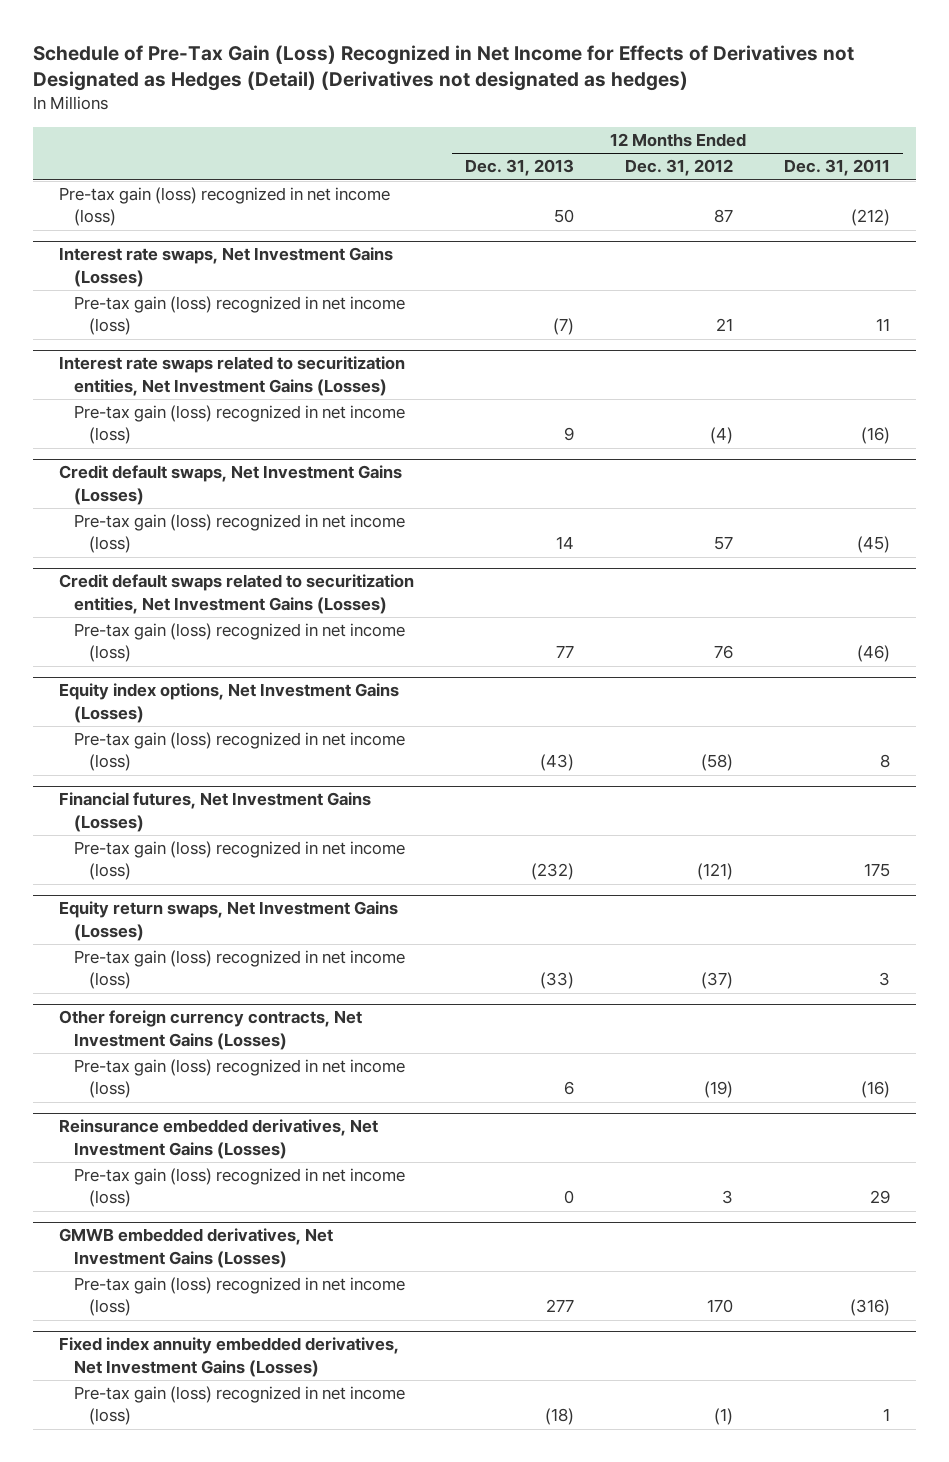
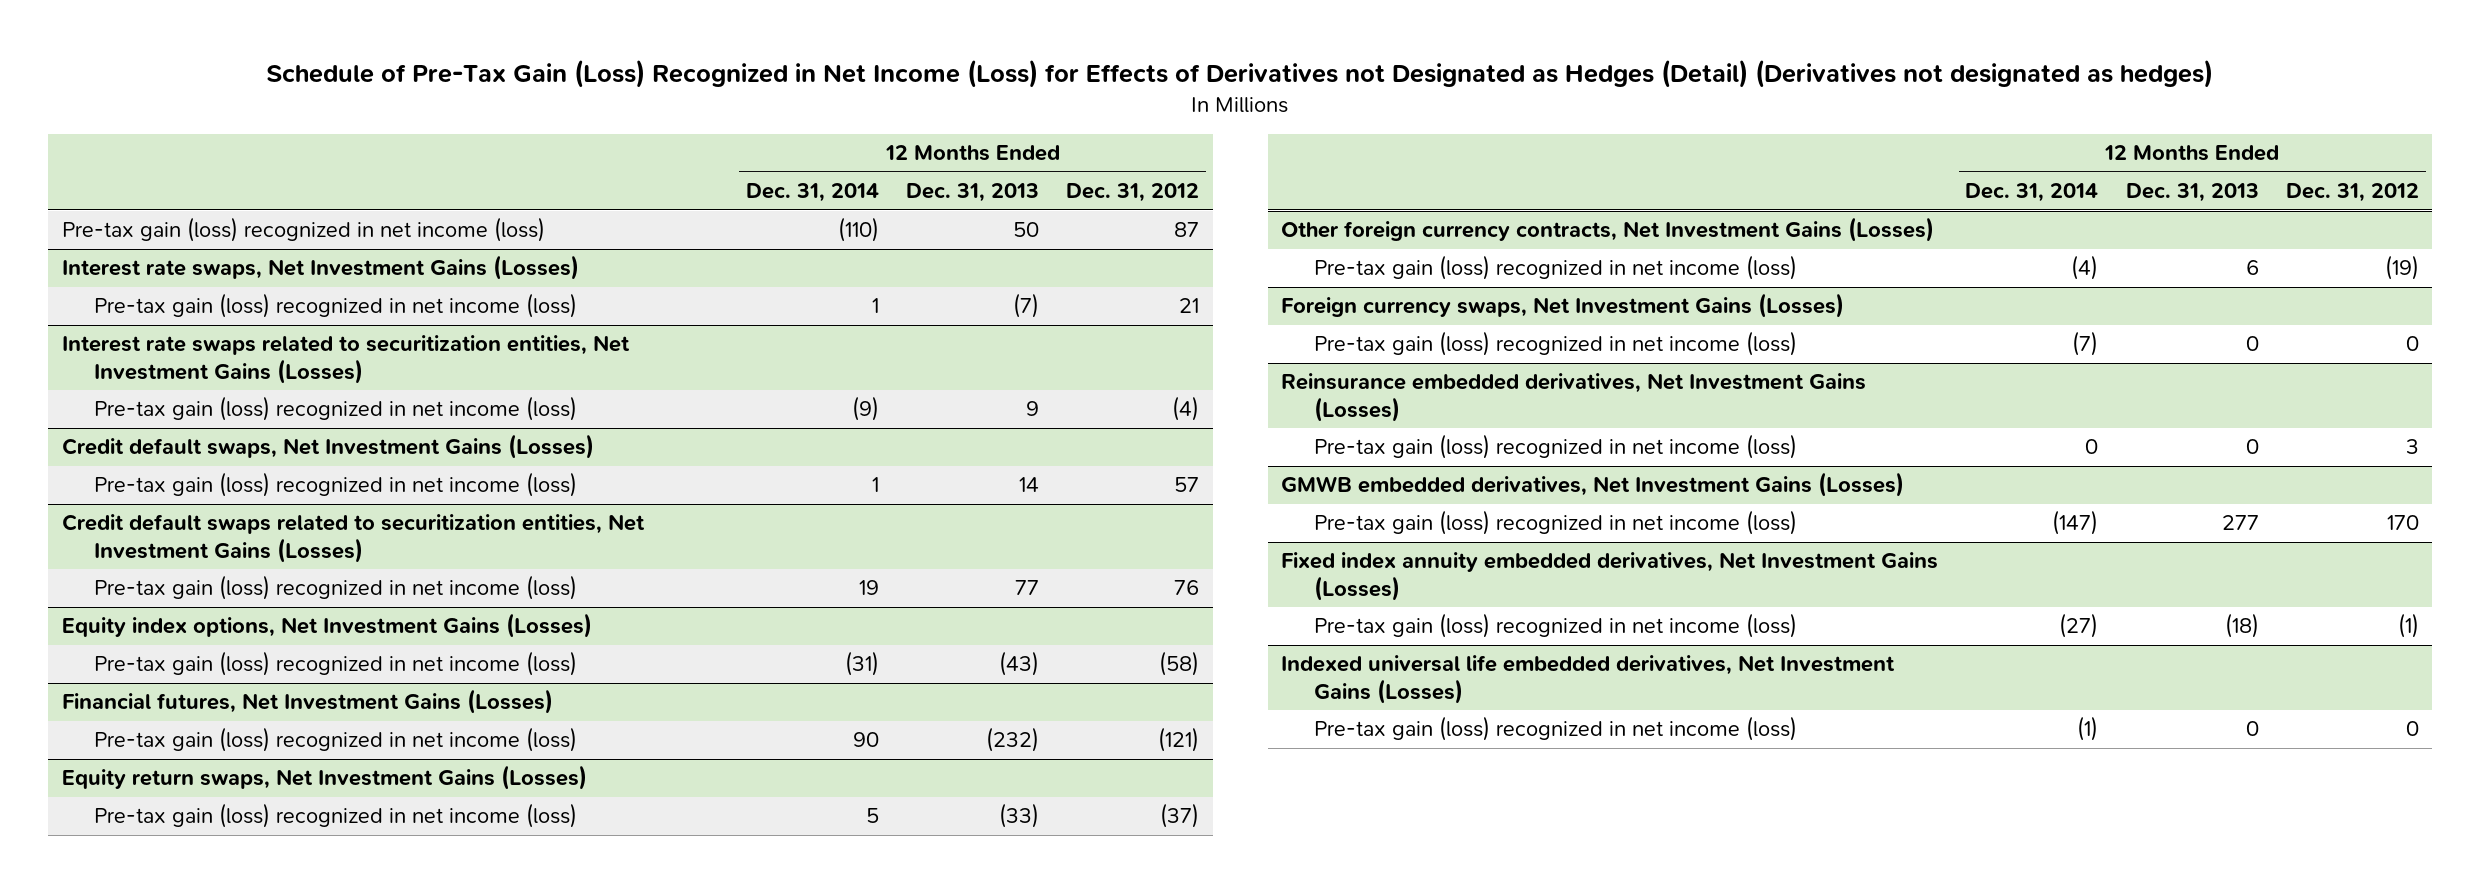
[33,44,855,92] Schedule of Pre-Tax Gain (Loss) Recognized in Net Income for Effects of Derivatives not Designated as Hedges (Detail) (Derivatives not designated as hedges) -> [266,59,2214,89] Schedule of Pre-Tax Gain (Loss) Recognized in Net Income (Loss) for Effects of Derivatives not Designated as Hedges (Detail) (Derivatives not designated as hedges)
[784,159,891,177] Dec. 31, 2011 -> none
none -> [745,183,879,203] Dec. 31, 2014
none -> [1281,293,1845,319] Foreign currency swaps, Net Investment Gains (Losses)
none -> [1313,331,1797,357] Pre-tax gain (loss) recognized in net income (loss)
none -> [1281,655,1896,704] Indexed universal life embedded derivatives, Net Investment Gains (Losses)
none -> [1313,716,1797,742] Pre-tax gain (loss) recognized in net income (loss)

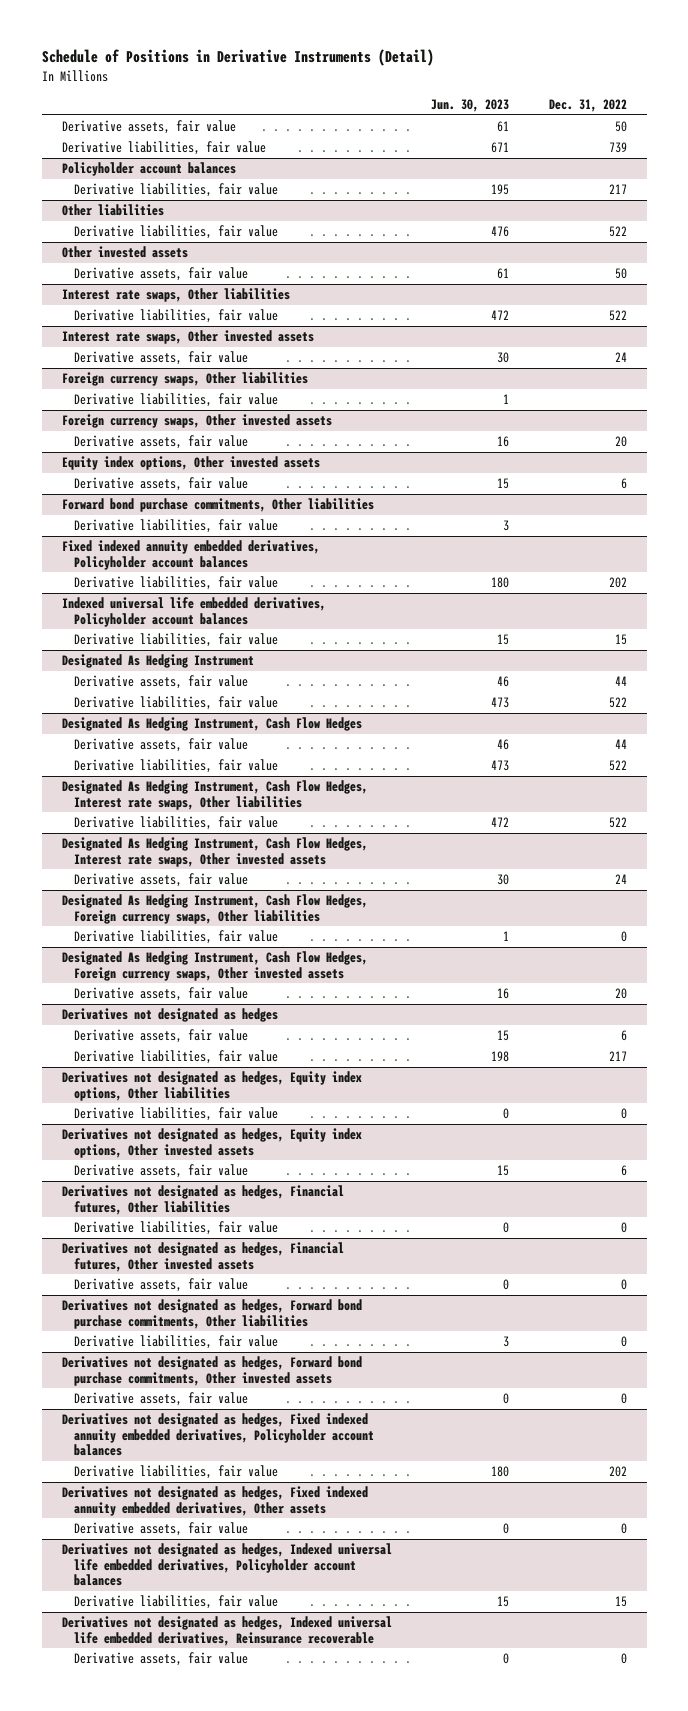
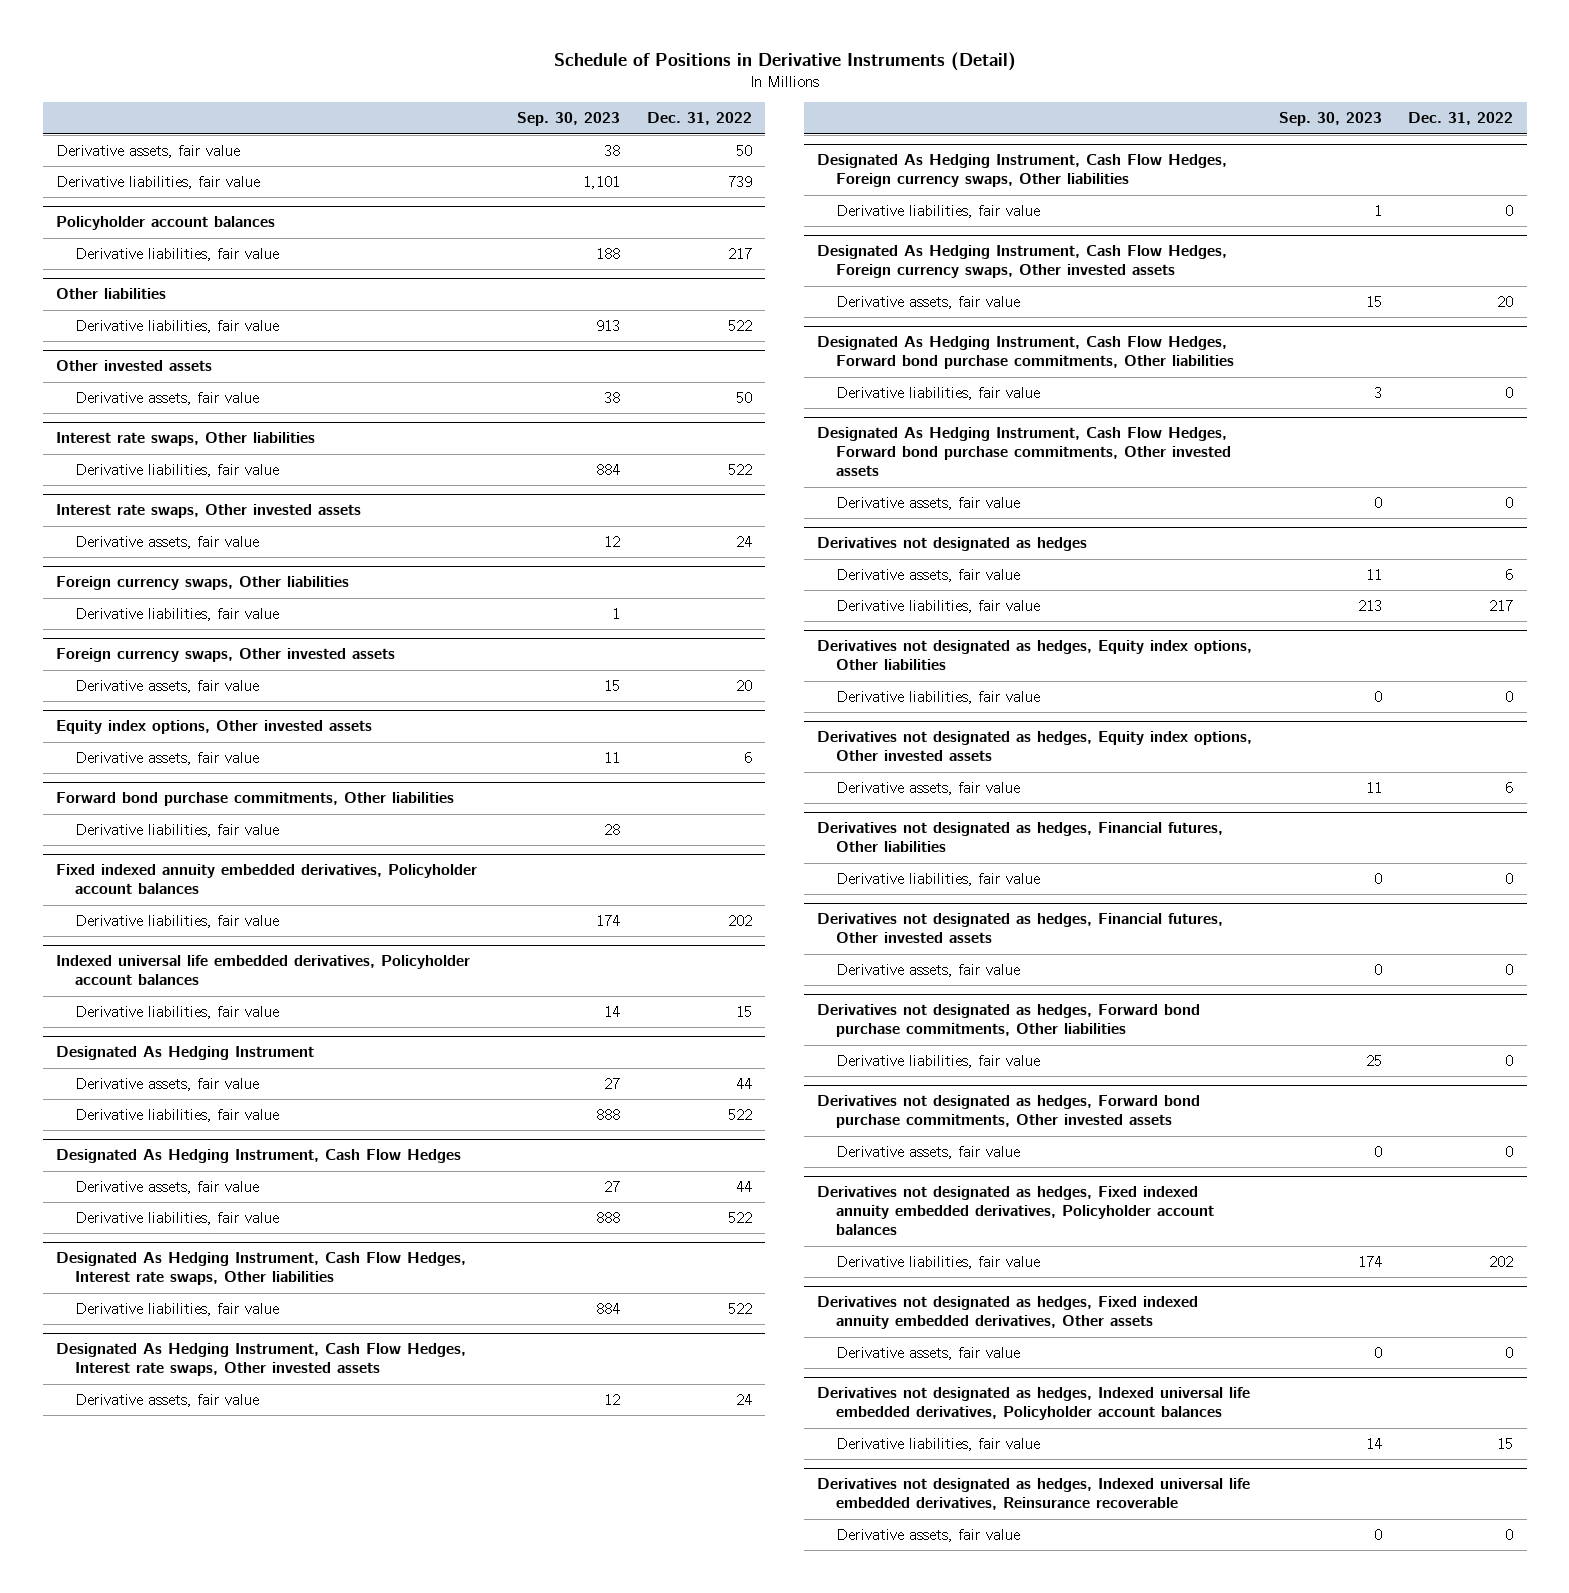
[431,99,510,113] Jun. 30, 2023 -> none
none -> [517,112,621,127] Sep. 30, 2023
none -> [817,336,1235,370] Designated As Hedging Instrument, Cash Flow Hedges, Forward bond purchase commitments, Other liabilities
none -> [836,386,1041,400] Derivative liabilities, fair value
none -> [817,427,1232,477] Designated As Hedging Instrument, Cash Flow Hedges, Forward bond purchase commitments, Other invested assets
none -> [836,496,1021,510] Derivative assets, fair value

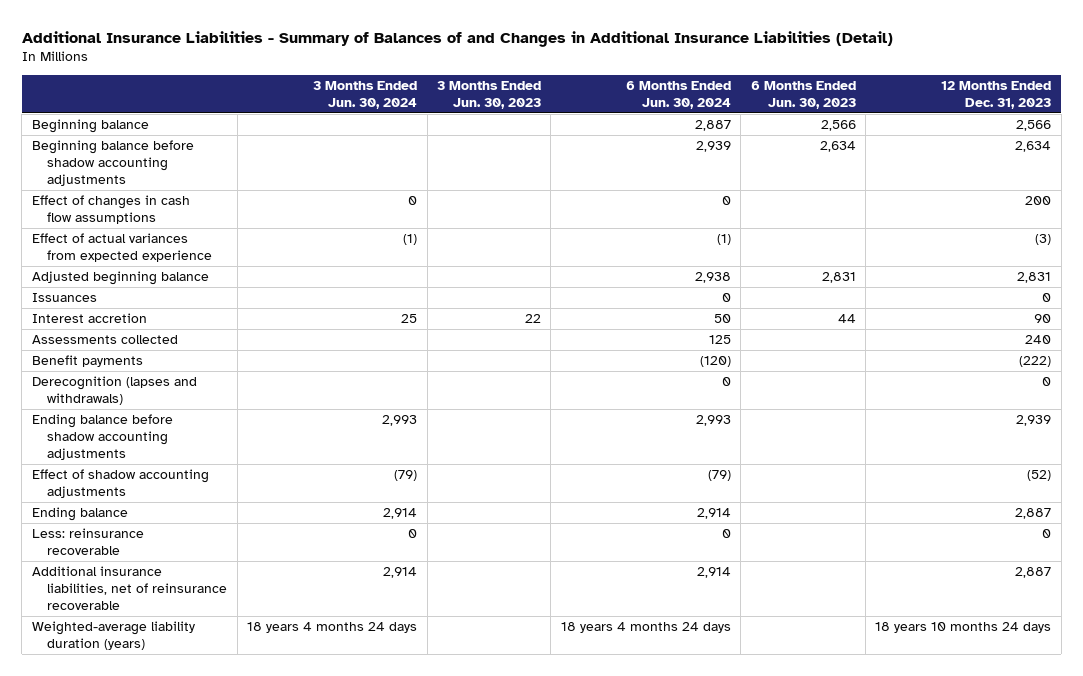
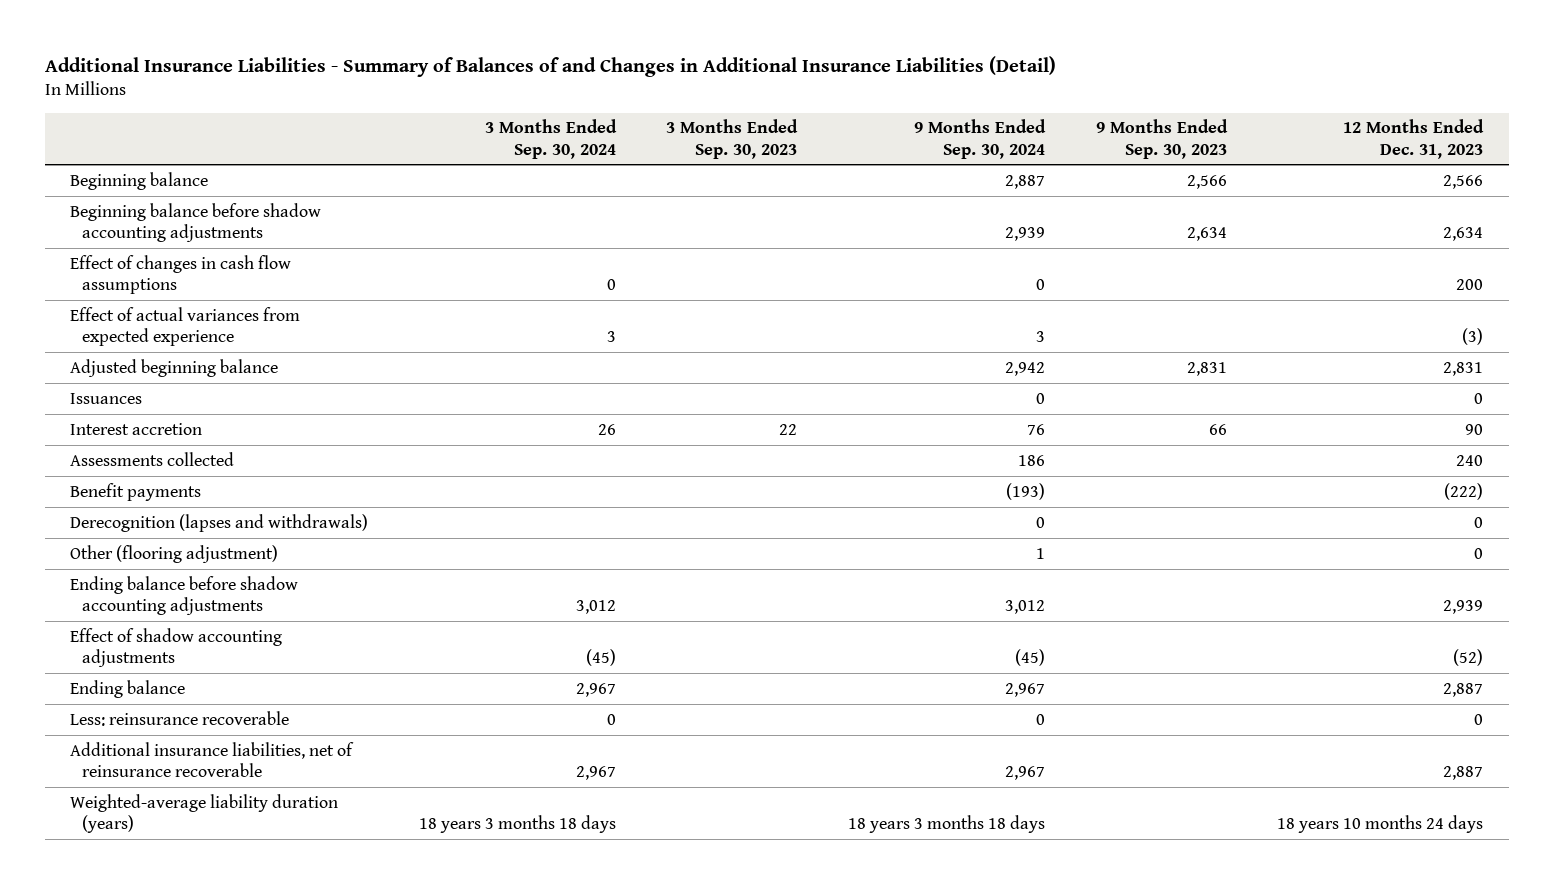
[313,80,418,110] 3 Months Ended Jun. 30, 2024 -> none
[436,80,541,110] 3 Months Ended Jun. 30, 2023 -> none
[625,80,731,110] 6 Months Ended Jun. 30, 2024 -> none
[750,80,856,110] 6 Months Ended Jun. 30, 2023 -> none
none -> [484,119,617,159] 3 Months Ended Sep. 30, 2024
none -> [666,119,799,159] 3 Months Ended Sep. 30, 2023
none -> [913,119,1046,159] 9 Months Ended Sep. 30, 2024
none -> [1095,119,1228,159] 9 Months Ended Sep. 30, 2023
none -> [70,544,279,563] Other (flooring adjustment)

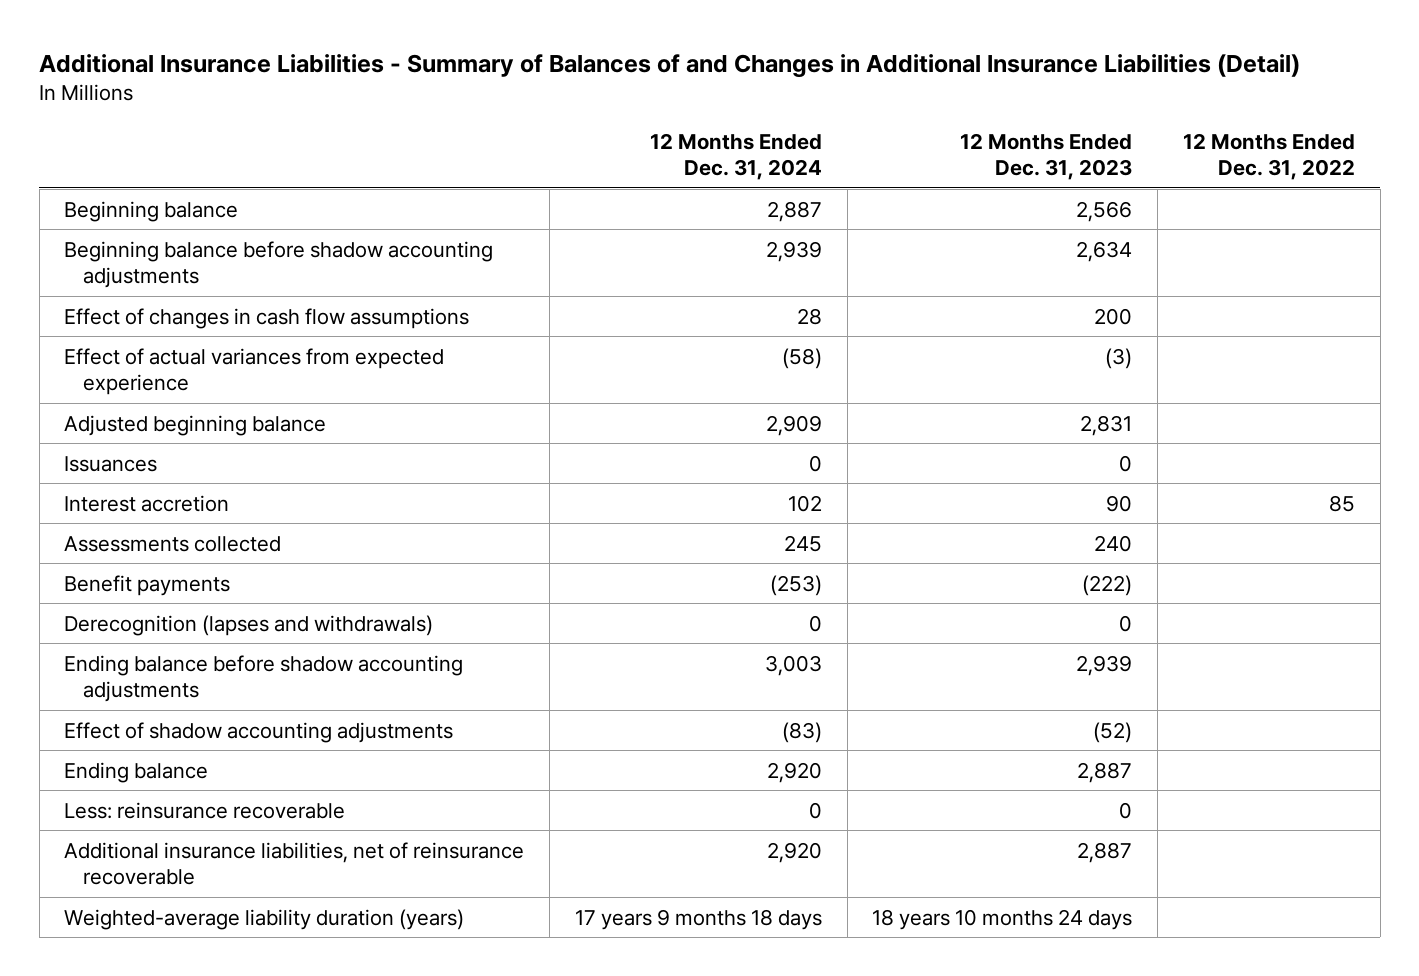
[484,119,617,159] 3 Months Ended Sep. 30, 2024 -> none
[666,119,799,159] 3 Months Ended Sep. 30, 2023 -> none
[913,119,1046,159] 9 Months Ended Sep. 30, 2024 -> none
[1095,119,1228,159] 9 Months Ended Sep. 30, 2023 -> none
none -> [649,132,822,181] 12 Months Ended Dec. 31, 2024
none -> [1182,132,1355,181] 12 Months Ended Dec. 31, 2022
[70,544,279,563] Other (flooring adjustment) -> none

